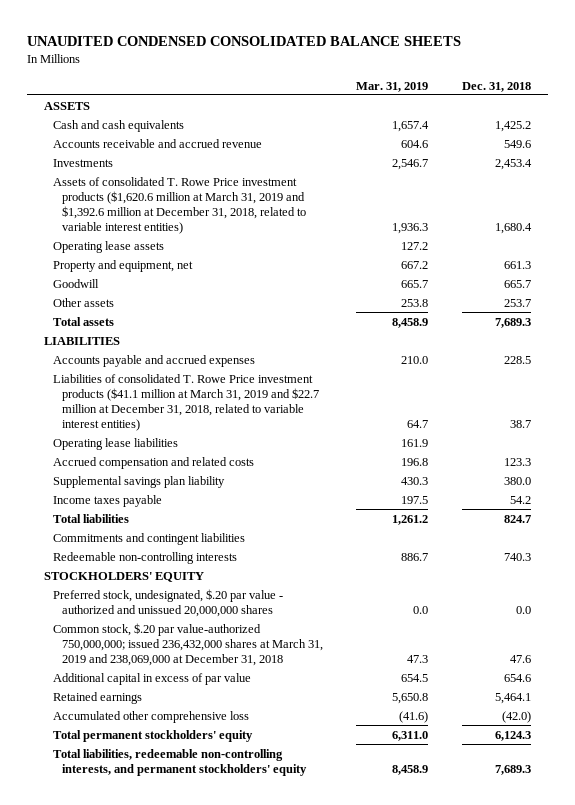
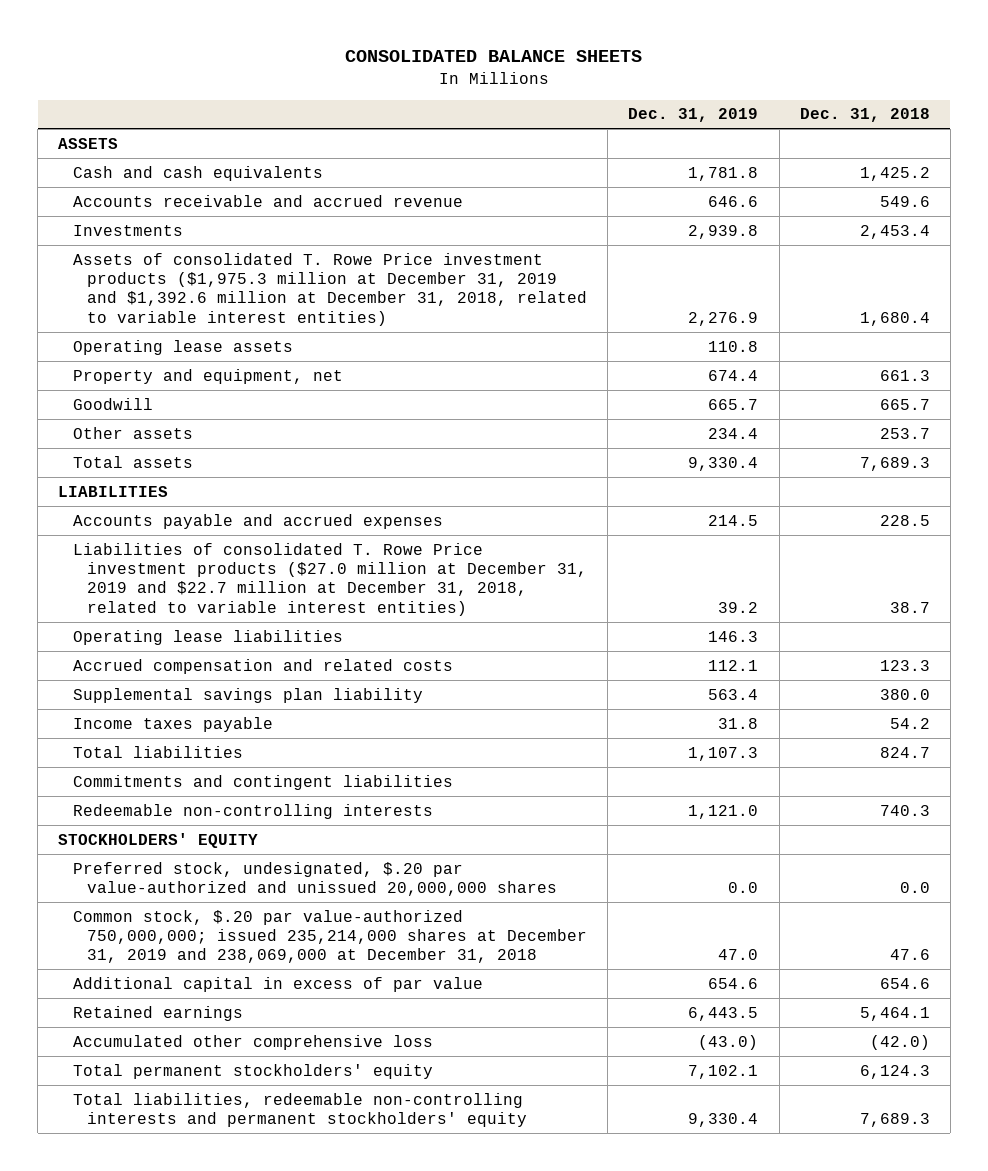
[26,36,461,47] UNAUDITED CONDENSED CONSOLIDATED BALANCE SHEETS -> [344,50,642,63] CONSOLIDATED BALANCE SHEETS
[356,81,429,92] Mar. 31, 2019 -> none
none -> [628,108,759,123] Dec. 31, 2019
[52,176,306,234] Assets of consolidated T. Rowe Price investment products ($1,620.6 million at March 31, 2019 and $1,392.6 million at December 31, 2018, related to variable interest entities) -> [72,252,588,326] Assets of consolidated T. Rowe Price investment products ($1,975.3 million at December 31, 2019 and $1,392.6 million at December 31, 2018, related to variable interest entities)
[52,373,319,431] Liabilities of consolidated T. Rowe Price investment products ($41.1 million at March 31, 2019 and $22.7 million at December 31, 2018, related to variable interest entities) -> [72,542,588,616] Liabilities of consolidated T. Rowe Price investment products ($27.0 million at December 31, 2019 and $22.7 million at December 31, 2018, related to variable interest entities)
[52,588,283,617] Preferred stock, undesignated, $.20 par value - authorized and unissued 20,000,000 shares -> [72,861,558,896] Preferred stock, undesignated, $.20 par value-authorized and unissued 20,000,000 shares
[52,622,323,666] Common stock, $.20 par value-authorized 750,000,000; issued 236,432,000 shares at March 31, 2019 and 238,069,000 at December 31, 2018 -> [72,909,588,964] Common stock, $.20 par value-authorized 750,000,000; issued 235,214,000 shares at December 31, 2019 and 238,069,000 at December 31, 2018
[52,748,307,776] Total liabilities, redeemable non-controlling interests, and permanent stockholders' equity -> [72,1092,528,1127] Total liabilities, redeemable non-controlling interests and permanent stockholders' equity

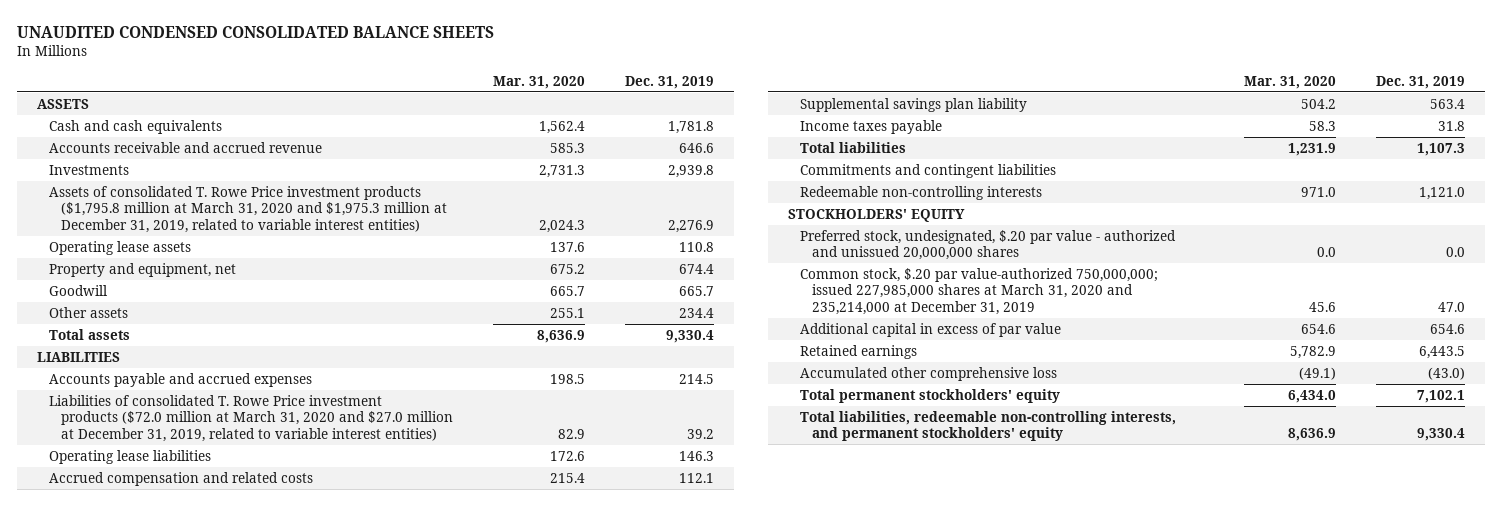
[344,50,642,63] CONSOLIDATED BALANCE SHEETS -> [17,26,495,39] UNAUDITED CONDENSED CONSOLIDATED BALANCE SHEETS
[799,108,930,123] Dec. 31, 2018 -> none
none -> [493,75,586,89] Mar. 31, 2020
[72,252,588,326] Assets of consolidated T. Rowe Price investment products ($1,975.3 million at December 31, 2019 and $1,392.6 million at December 31, 2018, related to variable interest entities) -> [49,185,447,233] Assets of consolidated T. Rowe Price investment products ($1,795.8 million at March 31, 2020 and $1,975.3 million at December 31, 2019, related to variable interest entities)
[72,542,588,616] Liabilities of consolidated T. Rowe Price investment products ($27.0 million at December 31, 2019 and $22.7 million at December 31, 2018, related to variable interest entities) -> [49,394,453,442] Liabilities of consolidated T. Rowe Price investment products ($72.0 million at March 31, 2020 and $27.0 million at December 31, 2019, related to variable interest entities)
[72,861,558,896] Preferred stock, undesignated, $.20 par value-authorized and unissued 20,000,000 shares -> [799,229,1176,261] Preferred stock, undesignated, $.20 par value - authorized and unissued 20,000,000 shares
[72,909,588,964] Common stock, $.20 par value-authorized 750,000,000; issued 235,214,000 shares at December 31, 2019 and 238,069,000 at December 31, 2018 -> [799,267,1158,315] Common stock, $.20 par value-authorized 750,000,000; issued 227,985,000 shares at March 31, 2020 and 235,214,000 at December 31, 2019
[72,1092,528,1127] Total liabilities, redeemable non-controlling interests and permanent stockholders' equity -> [799,410,1176,442] Total liabilities, redeemable non-controlling interests, and permanent stockholders' equity

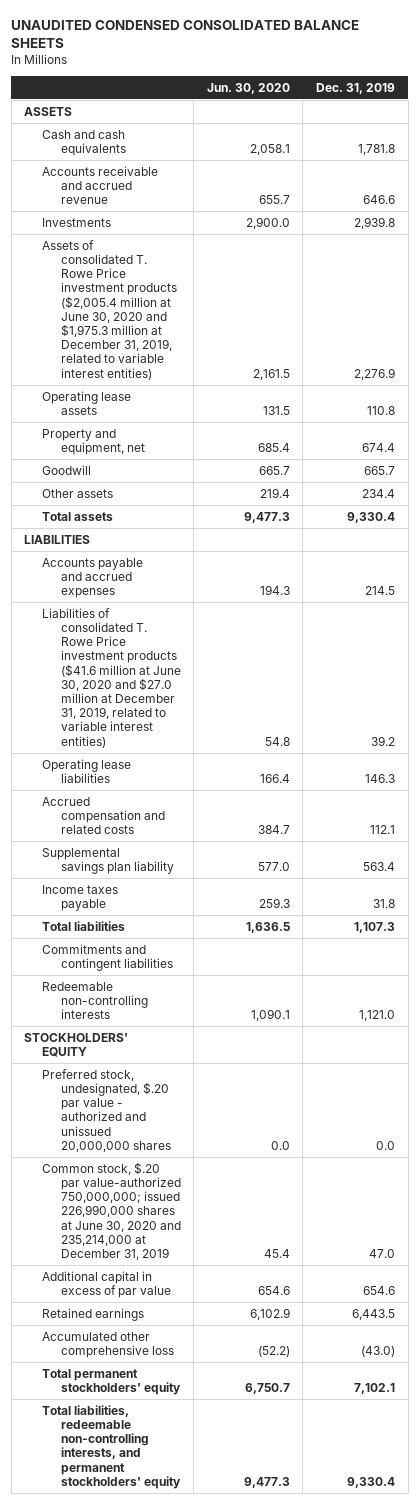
[493,75,586,89] Mar. 31, 2020 -> none
none -> [206,82,290,94] Jun. 30, 2020
[49,185,447,233] Assets of consolidated T. Rowe Price investment products ($1,795.8 million at March 31, 2020 and $1,975.3 million at December 31, 2019, related to variable interest entities) -> [42,239,177,380] Assets of consolidated T. Rowe Price investment products ($2,005.4 million at June 30, 2020 and $1,975.3 million at December 31, 2019, related to variable interest entities)
[49,394,453,442] Liabilities of consolidated T. Rowe Price investment products ($72.0 million at March 31, 2020 and $27.0 million at December 31, 2019, related to variable interest entities) -> [42,607,181,748] Liabilities of consolidated T. Rowe Price investment products ($41.6 million at June 30, 2020 and $27.0 million at December 31, 2019, related to variable interest entities)
[799,267,1158,315] Common stock, $.20 par value-authorized 750,000,000; issued 227,985,000 shares at March 31, 2020 and 235,214,000 at December 31, 2019 -> [42,1161,181,1260] Common stock, $.20 par value-authorized 750,000,000; issued 226,990,000 shares at June 30, 2020 and 235,214,000 at December 31, 2019

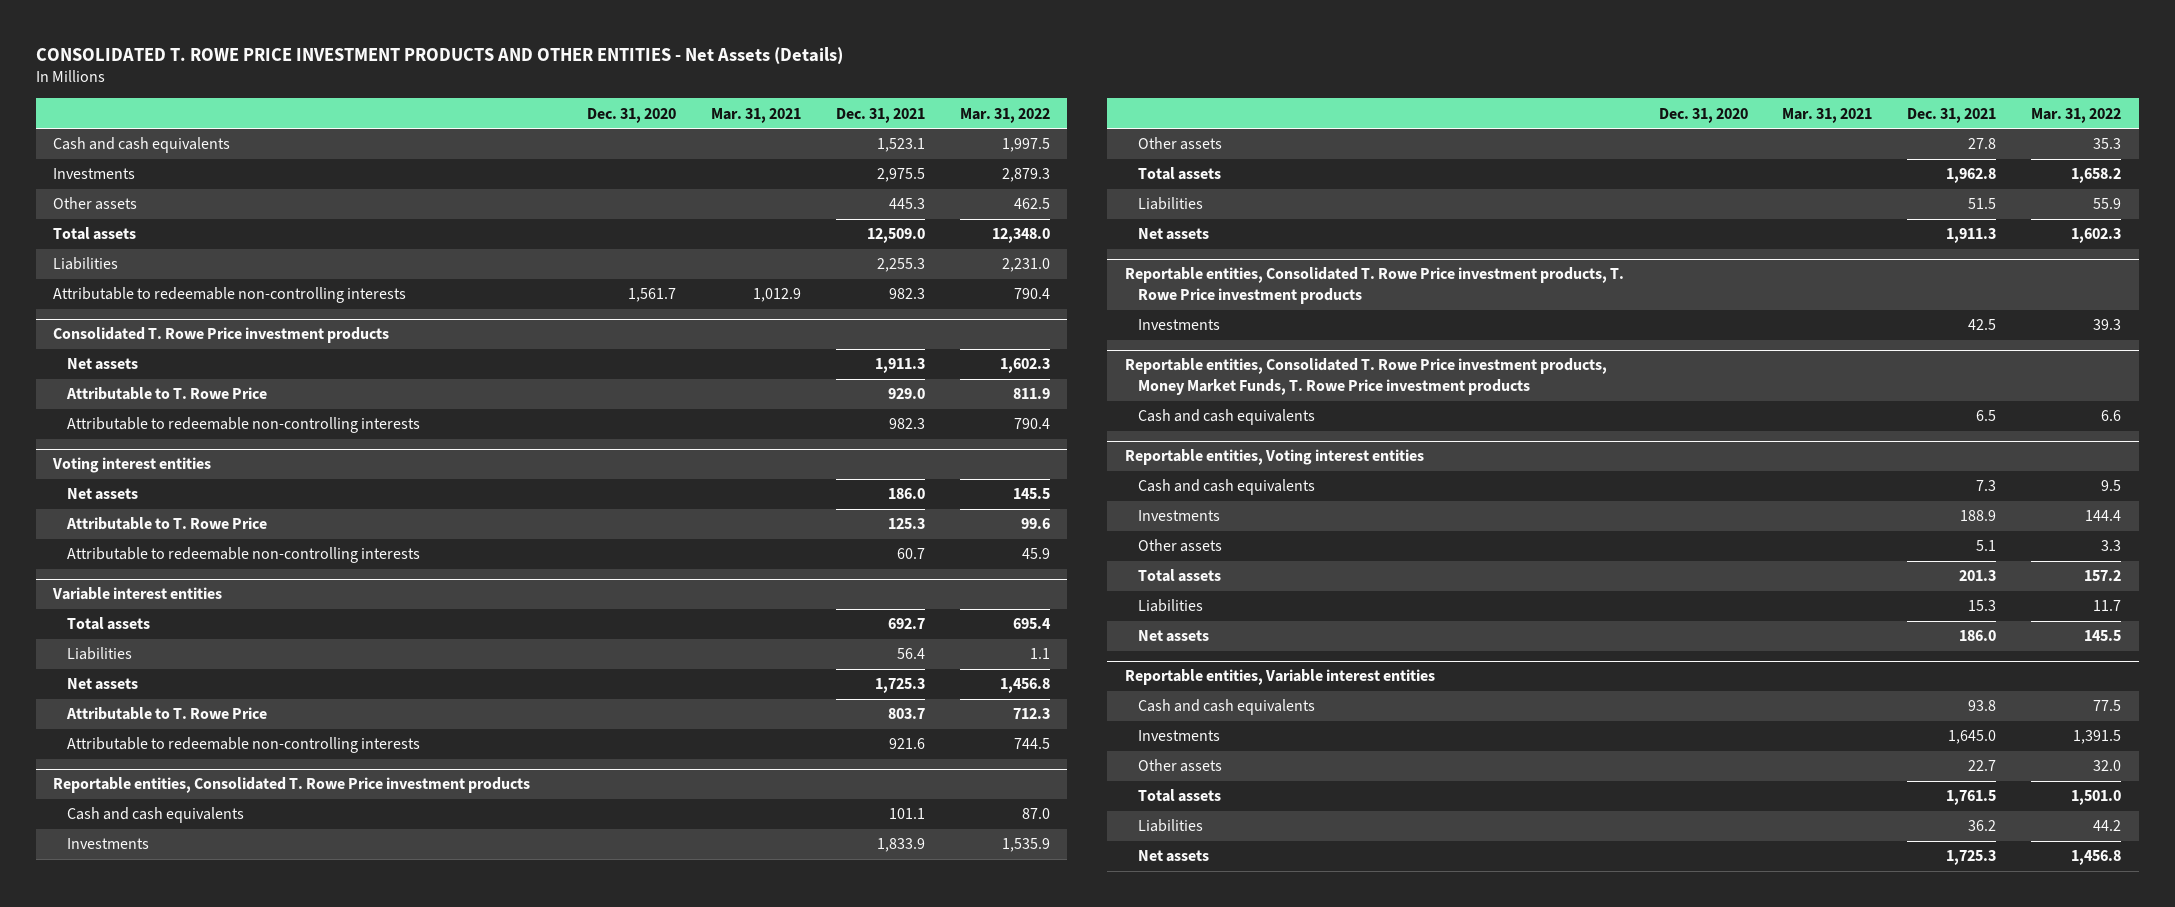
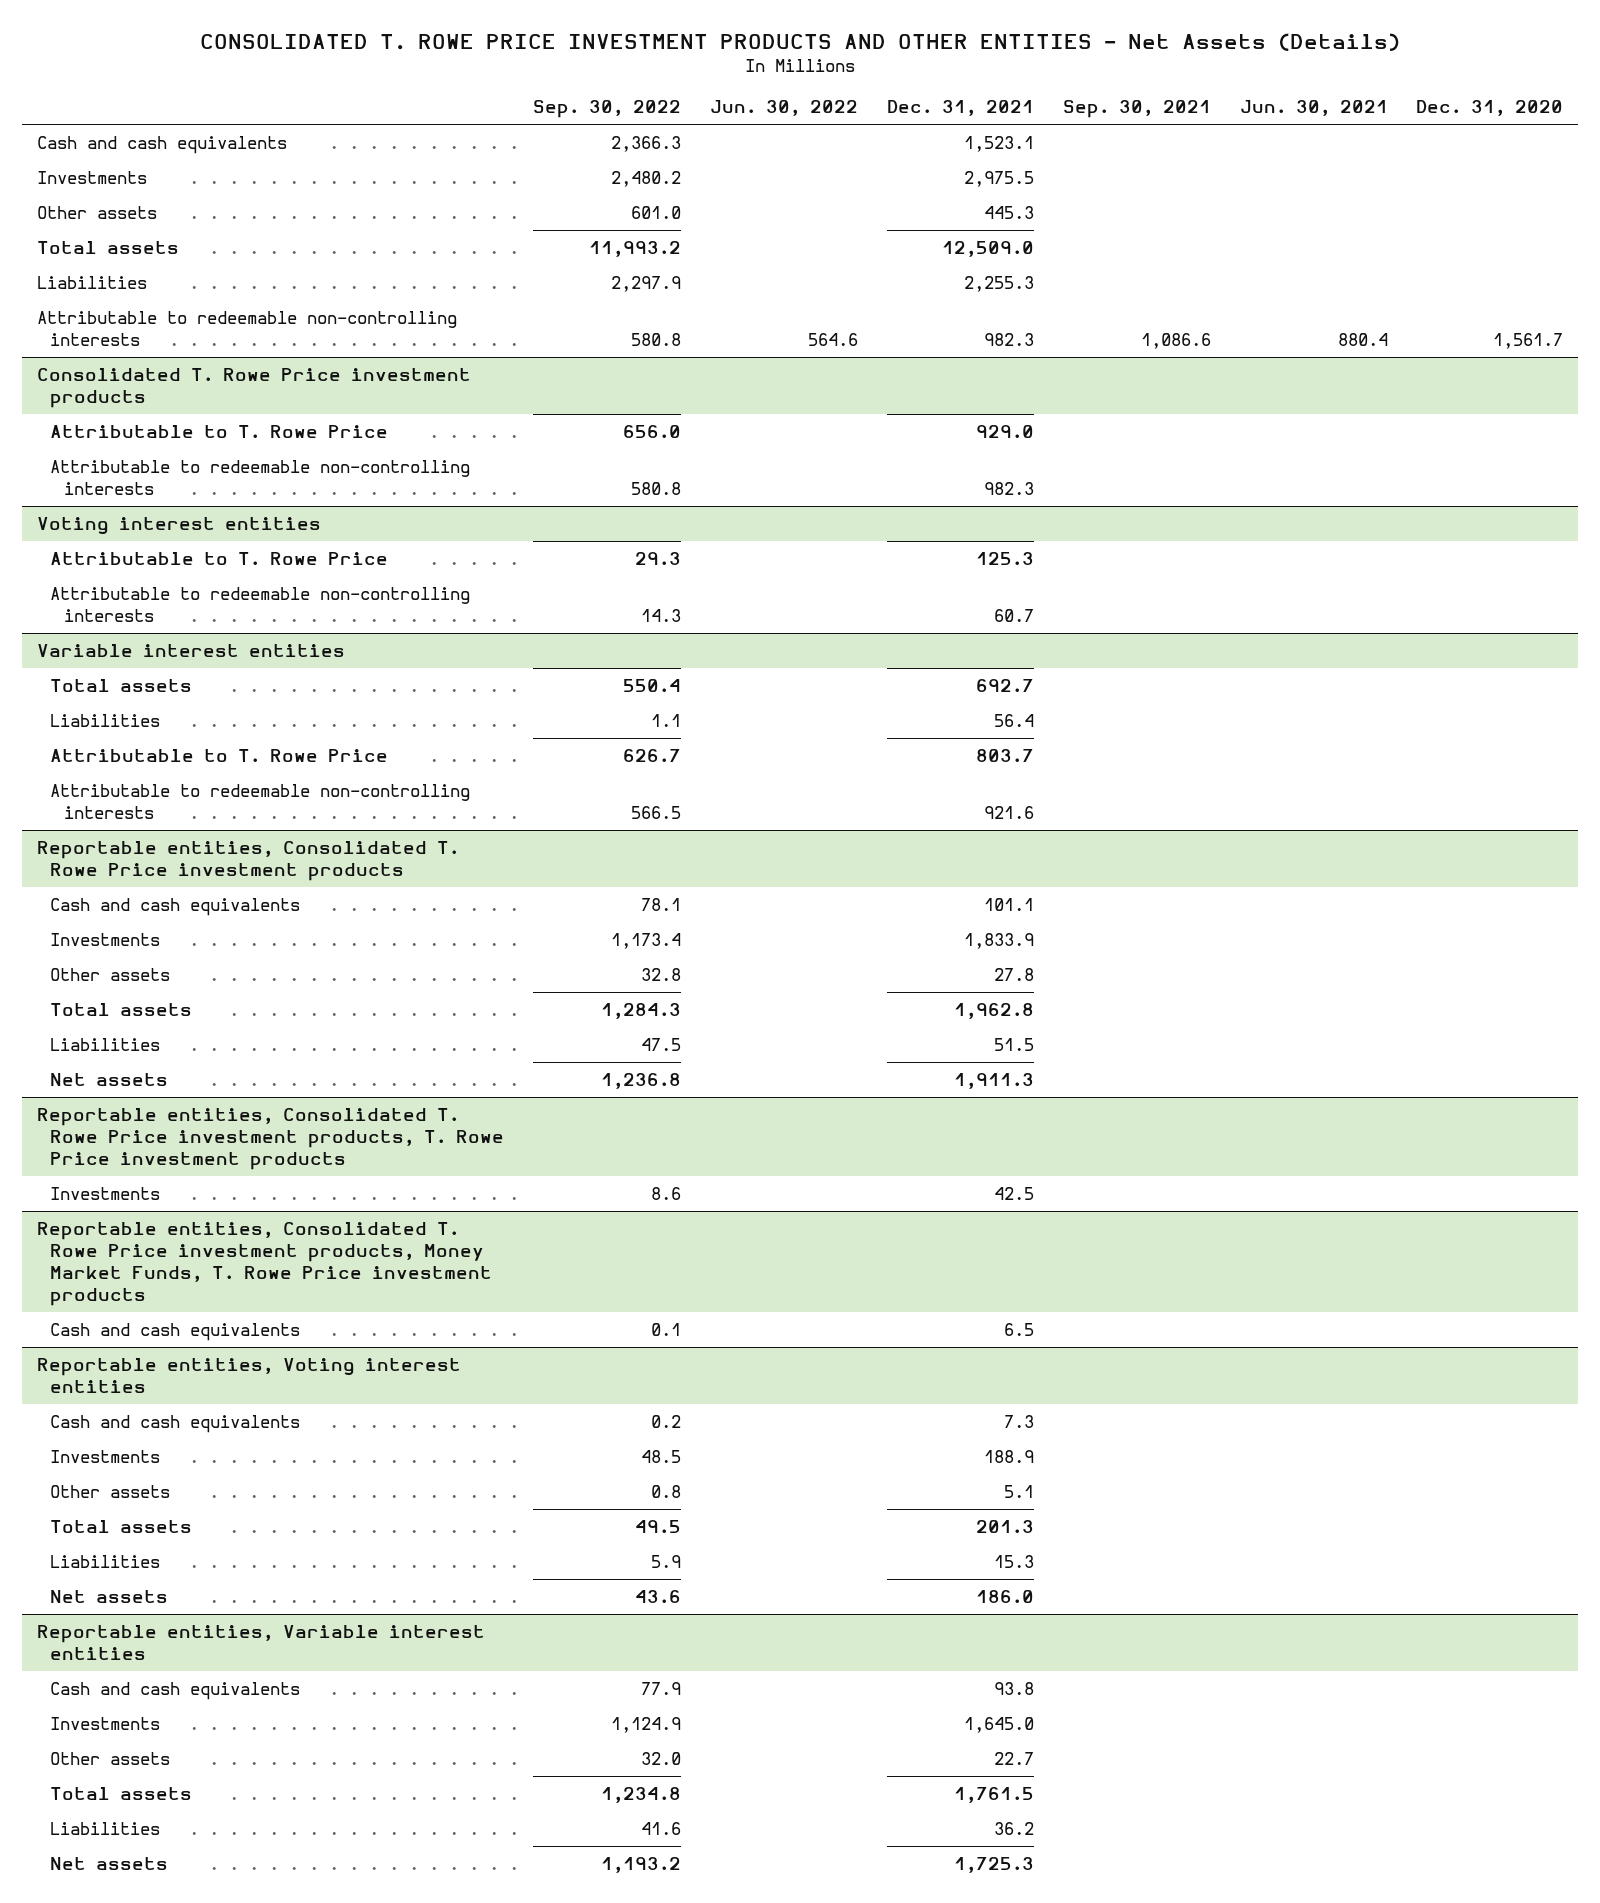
[711,107,802,123] Mar. 31, 2021 -> none
[959,107,1050,123] Mar. 31, 2022 -> none
none -> [533,100,682,119] Sep. 30, 2022
none -> [710,100,859,117] Jun. 30, 2022
none -> [1062,100,1211,119] Sep. 30, 2021
none -> [1239,100,1388,117] Jun. 30, 2021
[66,358,138,371] Net assets -> none
[66,488,138,501] Net assets -> none
[66,678,138,691] Net assets -> none

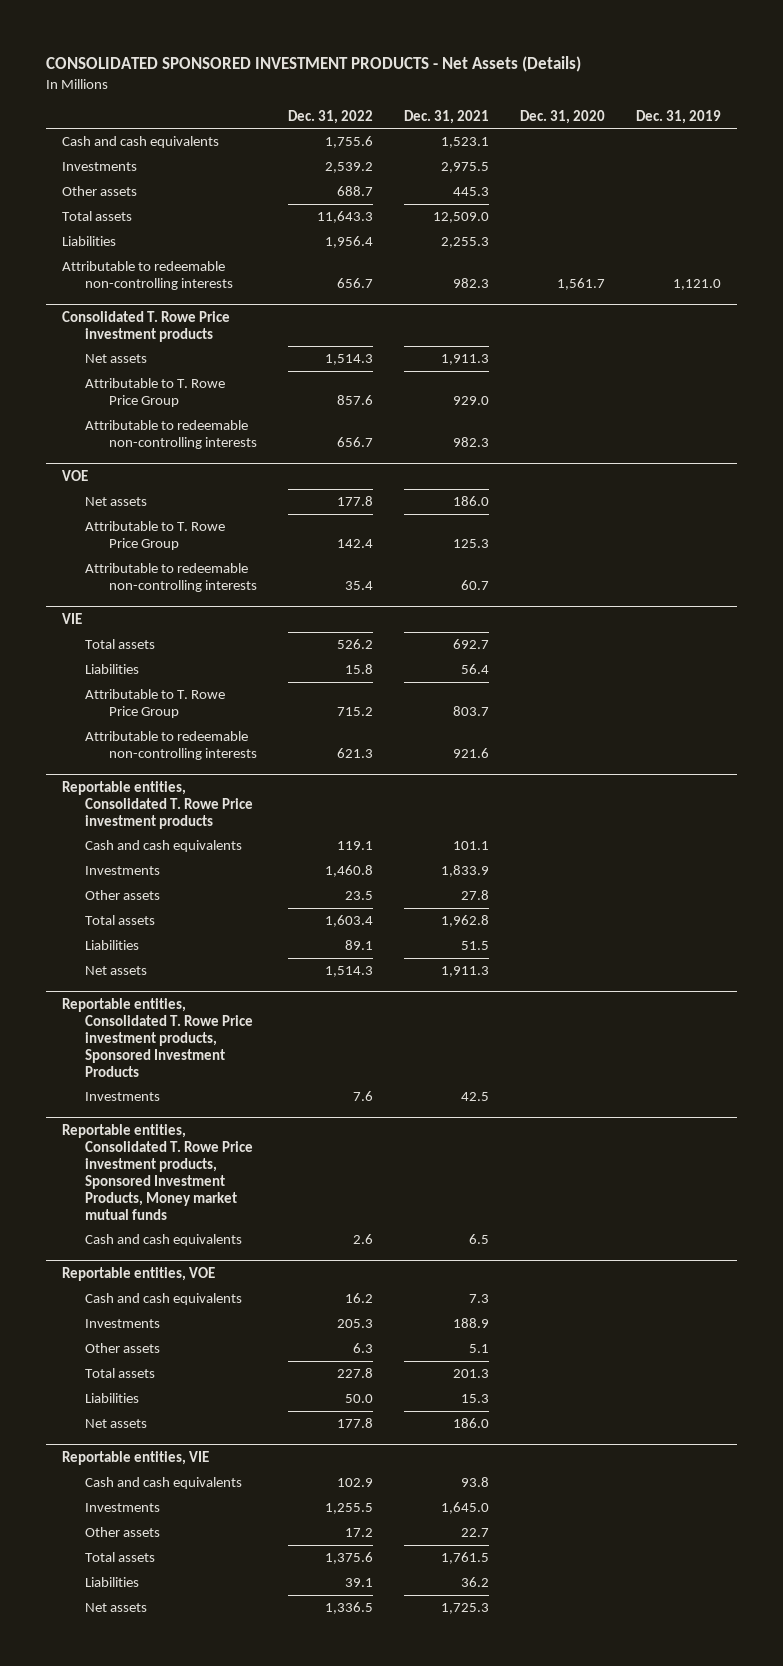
[200,33,1401,52] CONSOLIDATED T. ROWE PRICE INVESTMENT PRODUCTS AND OTHER ENTITIES - Net Assets (Details) -> [46,55,582,72] CONSOLIDATED SPONSORED INVESTMENT PRODUCTS - Net Assets (Details)
[533,100,682,119] Sep. 30, 2022 -> none
[710,100,859,117] Jun. 30, 2022 -> none
[1062,100,1211,119] Sep. 30, 2021 -> none
[1239,100,1388,117] Jun. 30, 2021 -> none
none -> [287,109,373,124] Dec. 31, 2022
none -> [636,109,722,124] Dec. 31, 2019
none -> [85,354,148,364] Net assets
[50,424,389,438] Attributable to T. Rowe Price -> [85,378,226,408] Attributable to T. Rowe Price Group
[36,516,321,535] Voting interest entities -> [61,469,88,481] VOE
none -> [85,497,148,507] Net assets
[50,551,389,565] Attributable to T. Rowe Price -> [85,521,226,551] Attributable to T. Rowe Price Group
[36,643,345,657] Variable interest entities -> [61,612,82,624] VIE
[50,748,389,762] Attributable to T. Rowe Price -> [85,689,226,719] Attributable to T. Rowe Price Group
[36,1107,505,1170] Reportable entities, Consolidated T. Rowe Price investment products, T. Rowe Price investment products -> [61,997,254,1077] Reportable entities, Consolidated T. Rowe Price investment products, Sponsored Investment Products
[36,1221,493,1306] Reportable entities, Consolidated T. Rowe Price investment products, Money Market Funds, T. Rowe Price investment products -> [61,1123,254,1220] Reportable entities, Consolidated T. Rowe Price investment products, Sponsored Investment Products, Money market mutual funds
[36,1357,461,1393] Reportable entities, Voting interest entities -> none
none -> [61,1266,215,1281] Reportable entities, VOE
[36,1624,485,1660] Reportable entities, Variable interest entities -> none
none -> [61,1450,209,1465] Reportable entities, VIE

